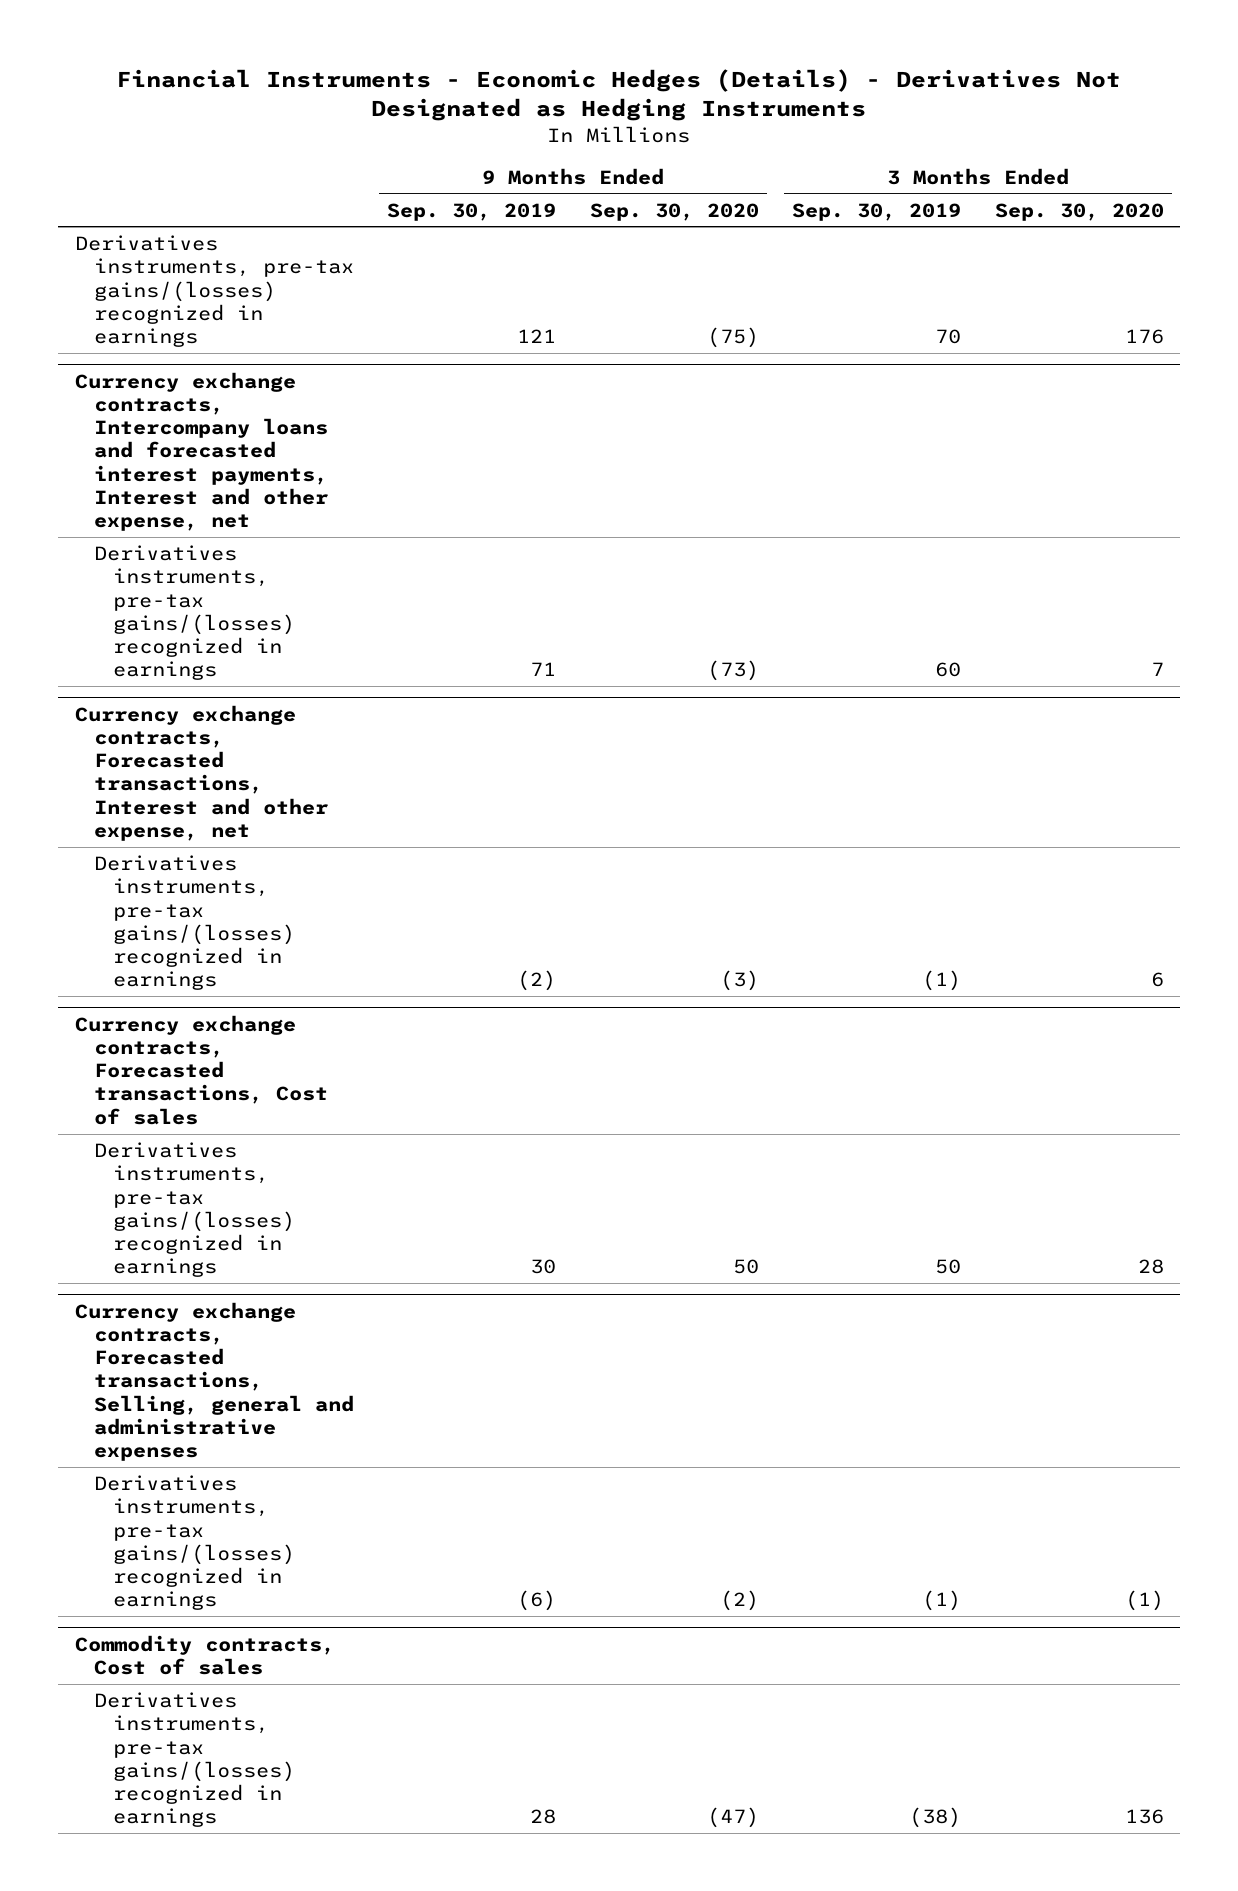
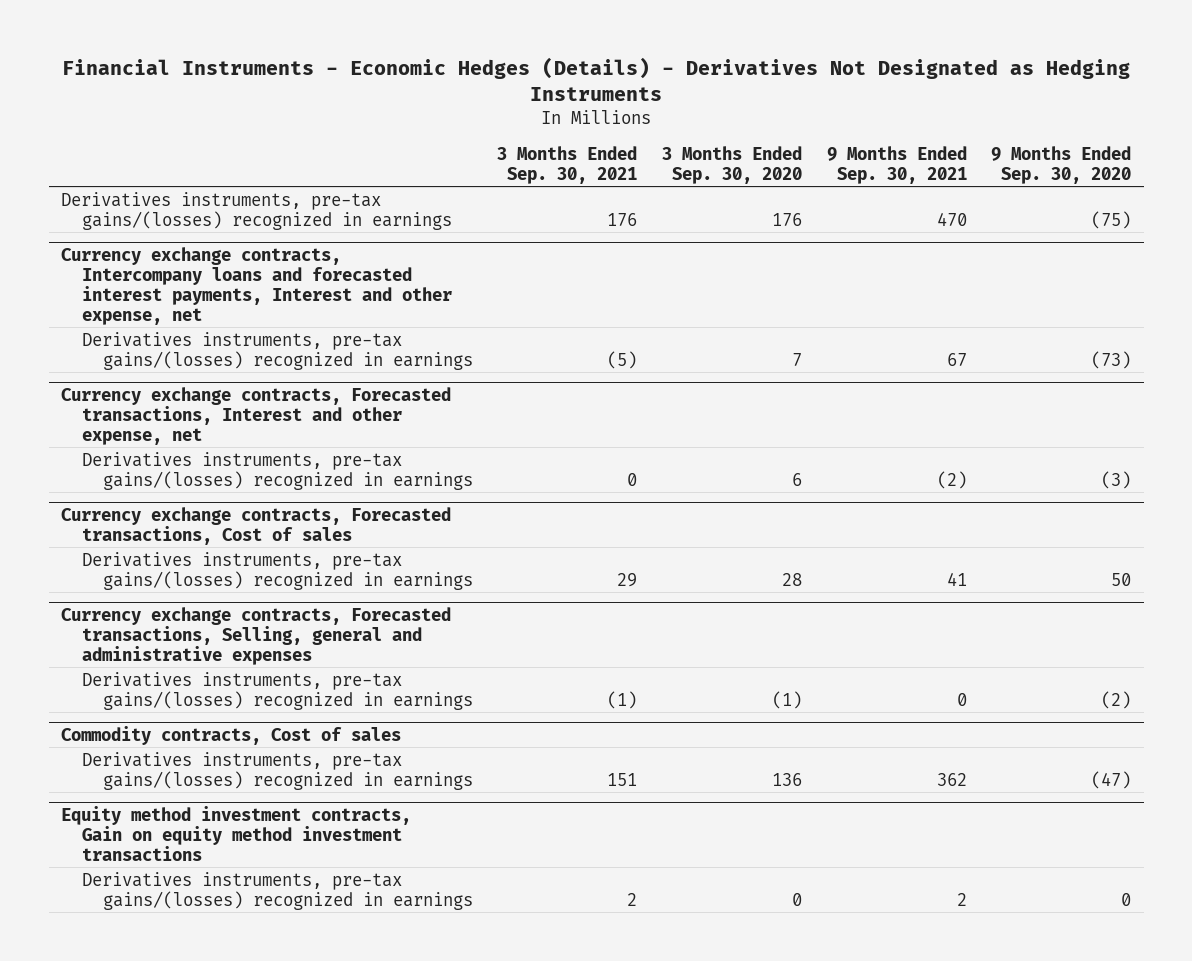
[387,202,557,221] Sep. 30, 2019 -> none
[792,202,962,221] Sep. 30, 2019 -> none
none -> [497,145,638,184] 3 Months Ended Sep. 30, 2021
none -> [826,145,967,184] 9 Months Ended Sep. 30, 2021
none -> [61,805,412,861] Equity method investment contracts, Gain on equity method investment transactions
none -> [81,871,473,910] Derivatives instruments, pre-tax gains/(losses) recognized in earnings

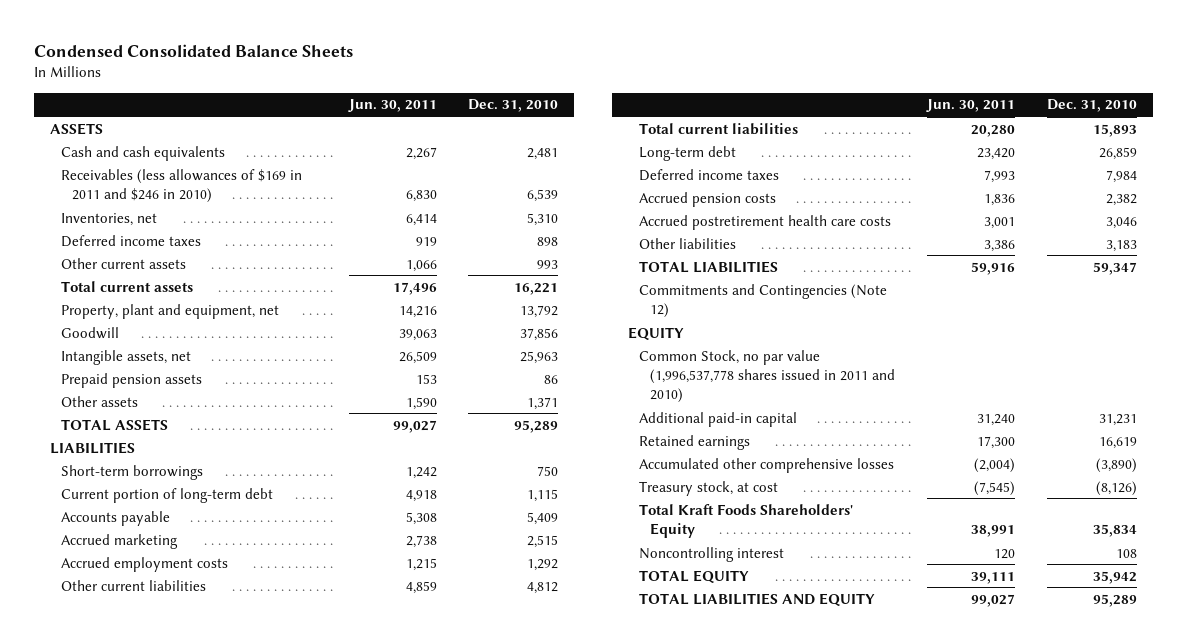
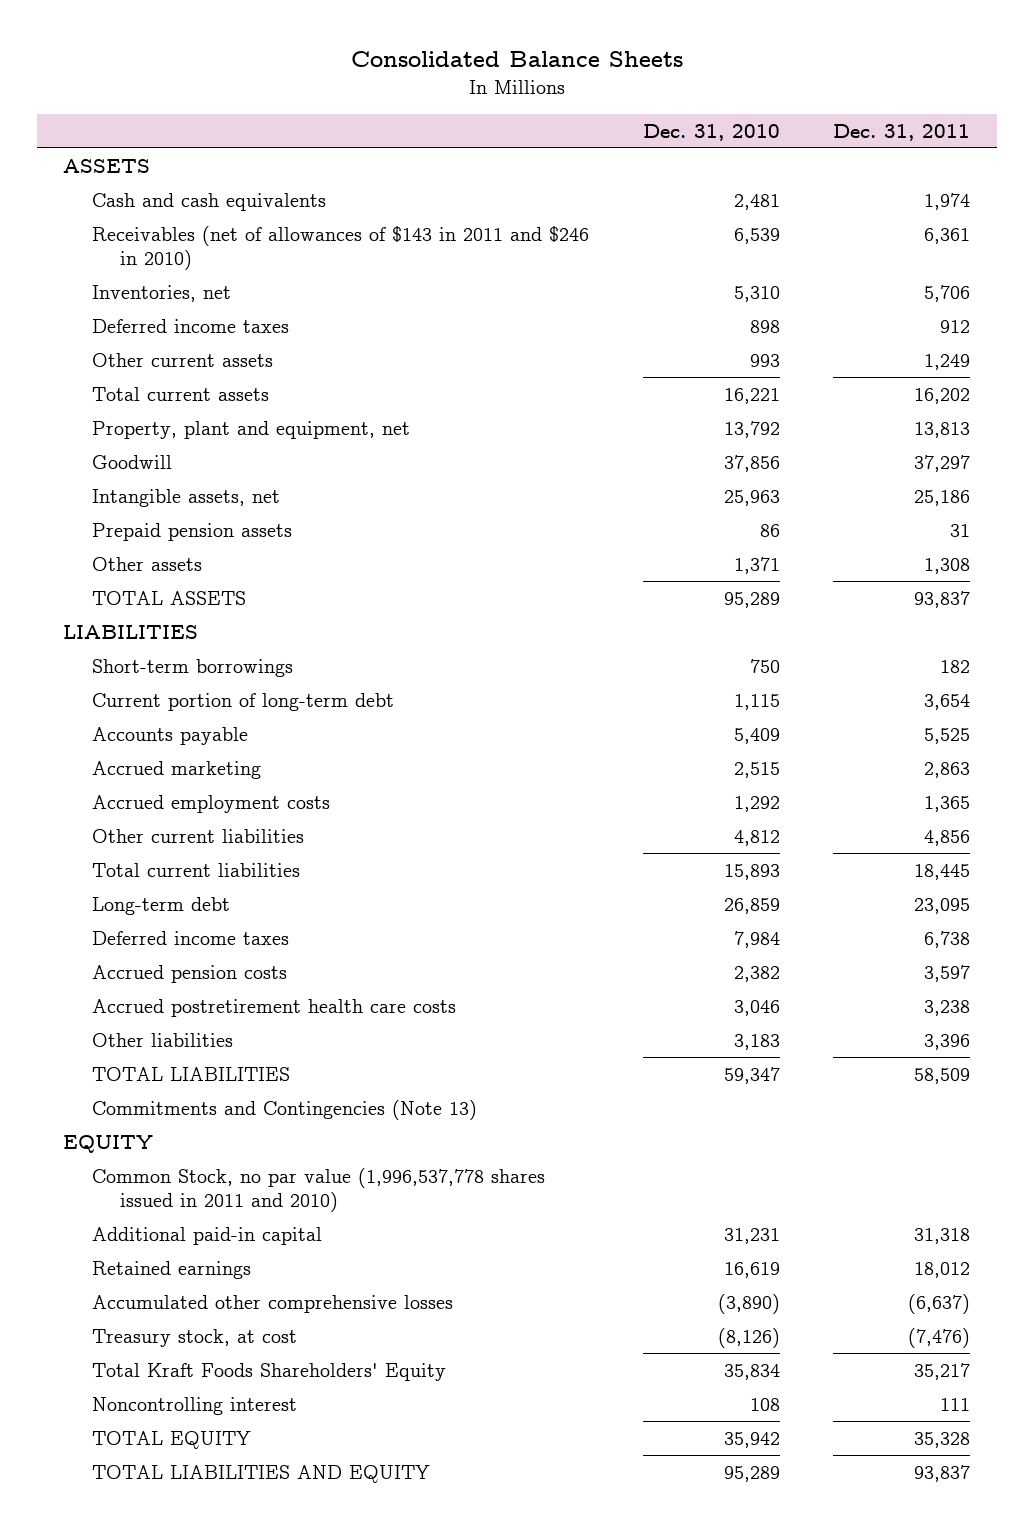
[33,44,353,58] Condensed Consolidated Balance Sheets -> [350,51,683,68] Consolidated Balance Sheets
[347,99,437,113] Jun. 30, 2011 -> none
none -> [833,123,971,141] Dec. 31, 2011
[60,168,302,203] Receivables (less allowances of $169 in 2011 and $246 in 2010) -> [91,225,589,270] Receivables (net of allowances of $143 in 2011 and $246 in 2010)
[638,283,887,318] Commitments and Contingencies (Note 12) -> [91,1099,477,1120] Commitments and Contingencies (Note 13)

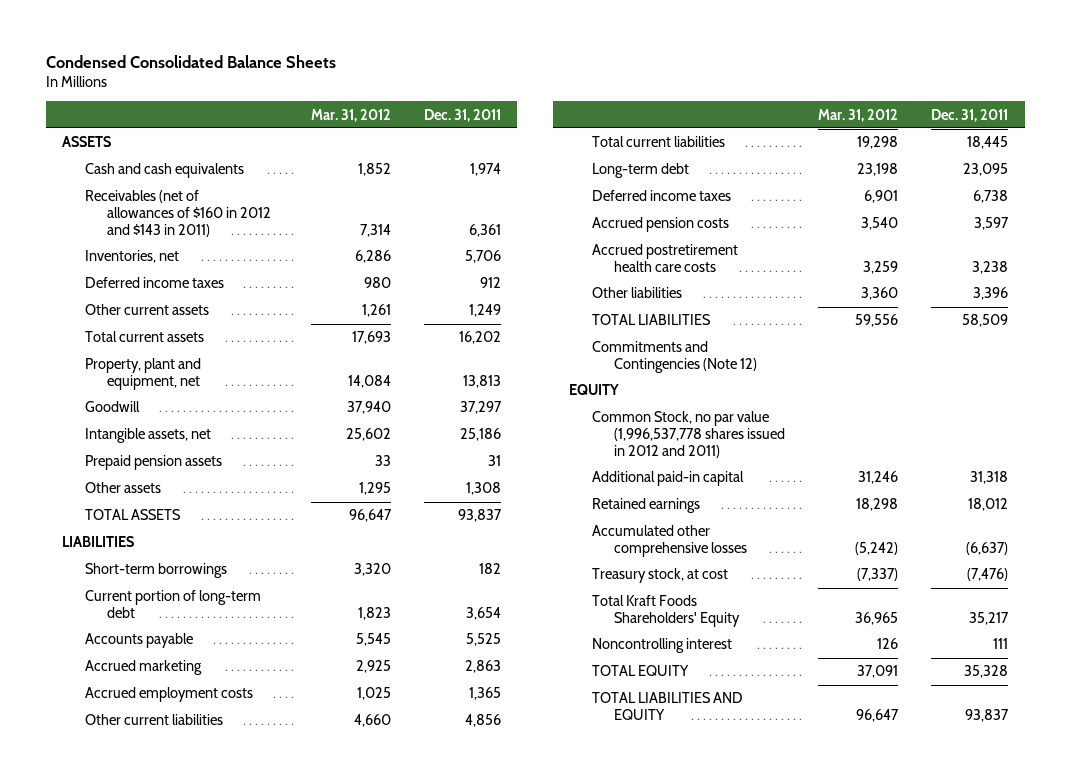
[350,51,683,68] Consolidated Balance Sheets -> [45,54,336,68] Condensed Consolidated Balance Sheets
[642,123,780,141] Dec. 31, 2010 -> none
none -> [310,108,391,122] Mar. 31, 2012
[91,225,589,270] Receivables (net of allowances of $143 in 2011 and $246 in 2010) -> [84,190,271,237] Receivables (net of allowances of $160 in 2012 and $143 in 2011)
[91,1099,477,1120] Commitments and Contingencies (Note 13) -> [591,341,758,374] Commitments and Contingencies (Note 12)
[91,1167,545,1212] Common Stock, no par value (1,996,537,778 shares issued in 2011 and 2010) -> [591,411,786,458] Common Stock, no par value (1,996,537,778 shares issued in 2012 and 2011)

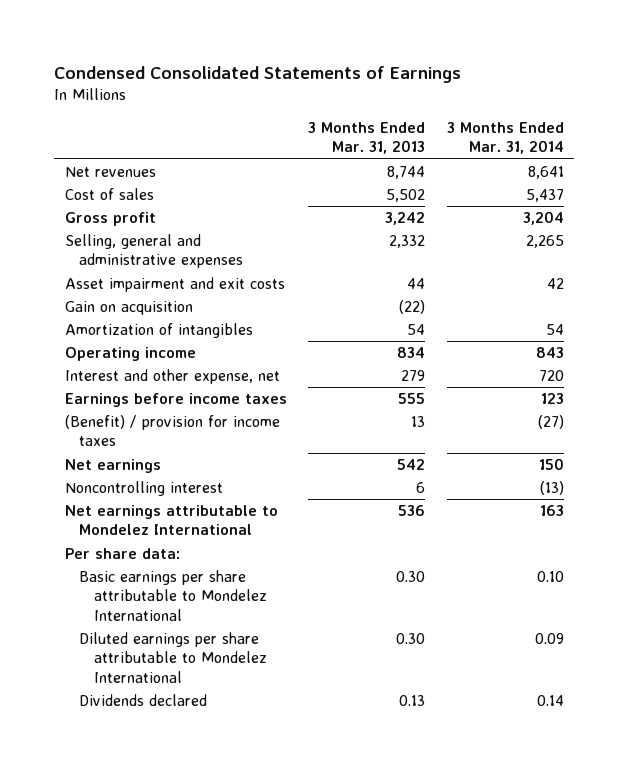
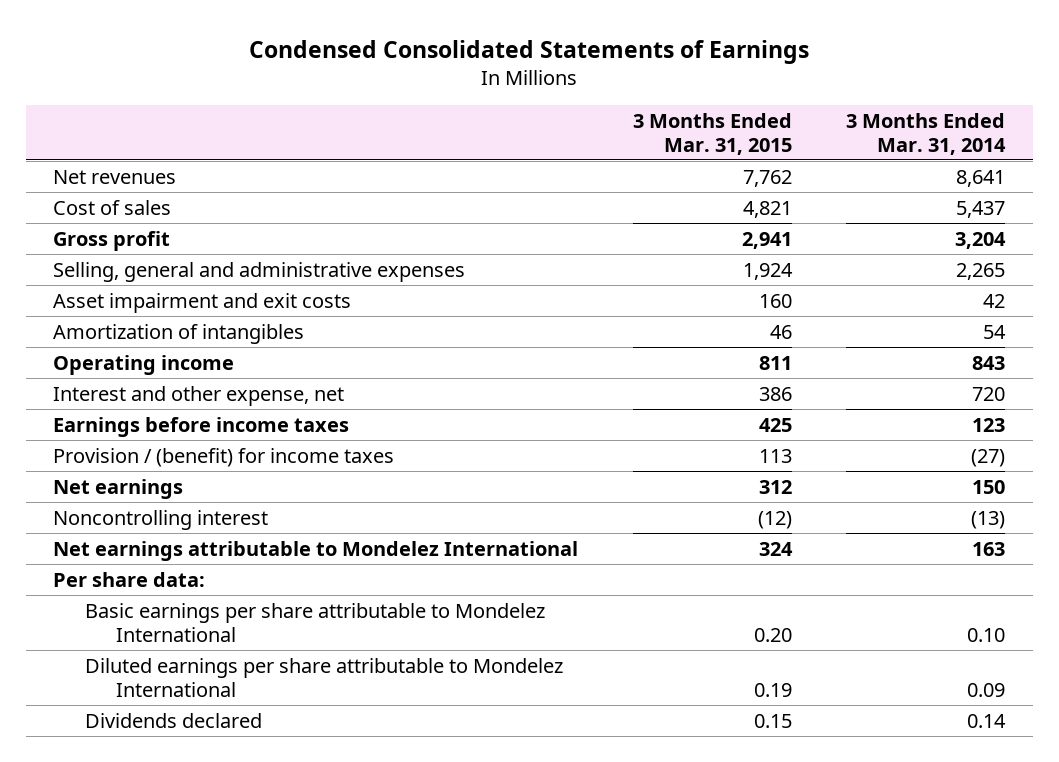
[308,121,426,155] 3 Months Ended Mar. 31, 2013 -> none
none -> [632,112,792,155] 3 Months Ended Mar. 31, 2015
[64,301,193,316] Gain on acquisition -> none
[64,415,280,447] (Benefit) / provision for income taxes -> [53,447,395,467] Provision / (benefit) for income taxes

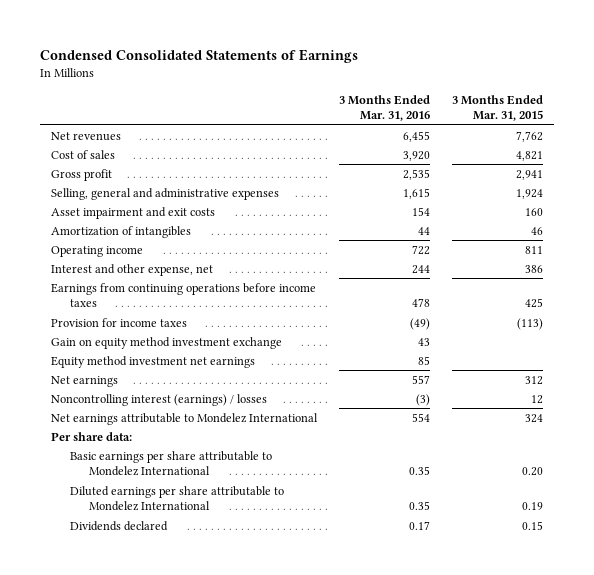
[846,112,1007,155] 3 Months Ended Mar. 31, 2014 -> none
none -> [339,94,431,122] 3 Months Ended Mar. 31, 2016
[53,416,350,437] Earnings before income taxes -> [51,282,317,308] Earnings from continuing operations before income taxes
[53,447,395,467] Provision / (benefit) for income taxes -> [51,317,188,327] Provision for income taxes
[758,448,792,463] 113 -> [516,317,543,330] (113)
none -> [51,336,283,349] Gain on equity method investment exchange
none -> [51,355,256,368] Equity method investment net earnings
[53,509,269,530] Noncontrolling interest -> [51,393,268,406] Noncontrolling interest (earnings) / losses
[757,510,792,529] (12) -> [530,394,543,404] 12

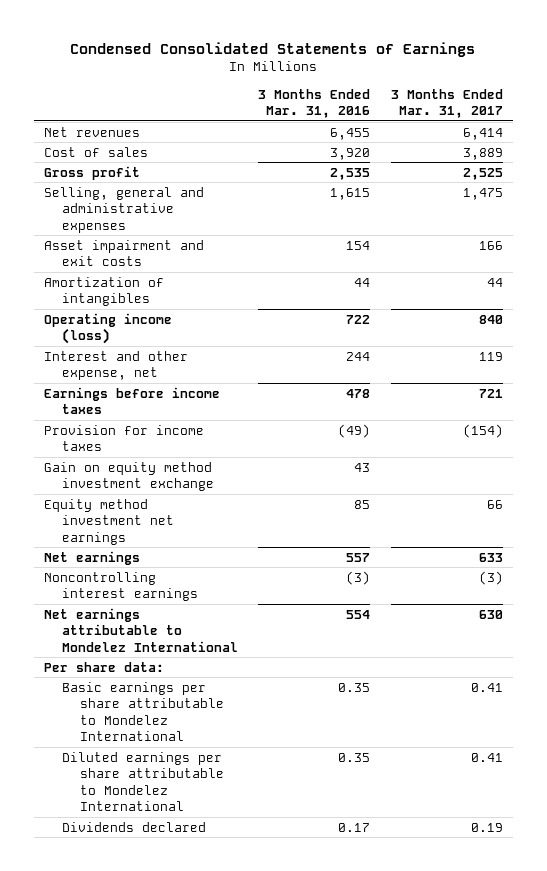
[451,94,543,122] 3 Months Ended Mar. 31, 2015 -> none
none -> [390,88,503,119] 3 Months Ended Mar. 31, 2017
[51,245,144,257] Operating income -> [43,312,172,345] Operating income (loss)
[51,282,317,308] Earnings from continuing operations before income taxes -> [43,386,220,415] Earnings before income taxes
[51,393,268,406] Noncontrolling interest (earnings) / losses -> [43,571,199,602] Noncontrolling interest earnings

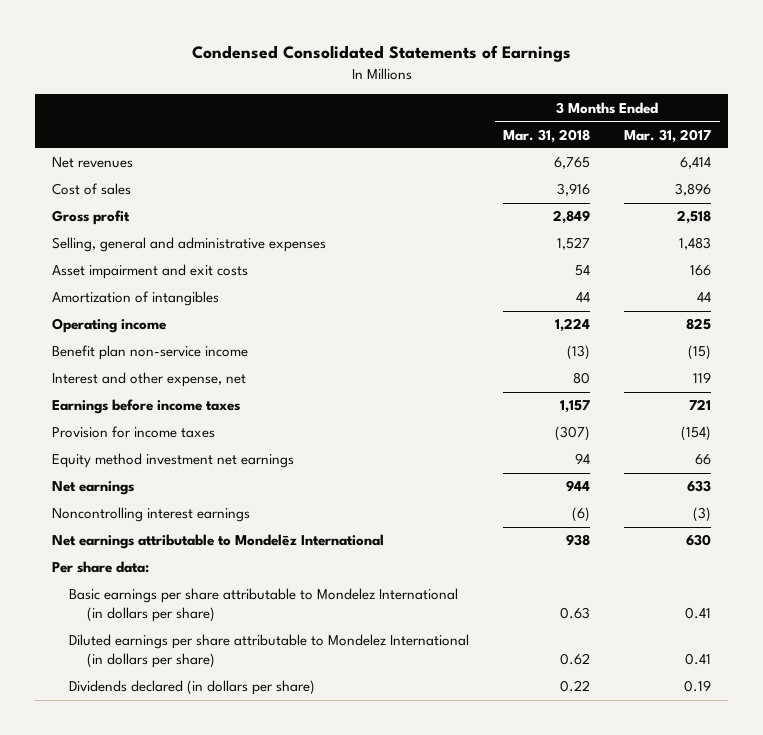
[258,88,371,119] 3 Months Ended Mar. 31, 2016 -> none
none -> [503,128,591,143] Mar. 31, 2018
[462,147,503,160] 3,889 -> [675,183,712,197] 3,896
[462,167,503,180] 2,525 -> [677,210,712,225] 2,518
[462,187,503,200] 1,475 -> [679,237,712,251] 1,483
[43,312,172,345] Operating income (loss) -> [51,318,166,334] Operating income
[478,314,503,324] 840 -> [686,318,712,331] 825
none -> [51,345,248,361] Benefit plan non-service income
[43,461,215,492] Gain on equity method investment exchange -> none
[43,607,239,652] Net earnings attributable to Mondelez International -> [51,534,384,550] Net earnings attributable to Mondelēz International
[62,681,225,742] Basic earnings per share attributable to Mondelez International -> [69,588,459,623] Basic earnings per share attributable to Mondelez International (in dollars per share)
[62,751,225,812] Diluted earnings per share attributable to Mondelez International -> [69,634,470,669] Diluted earnings per share attributable to Mondelez International (in dollars per share)
[62,821,207,832] Dividends declared -> [69,680,316,696] Dividends declared (in dollars per share)

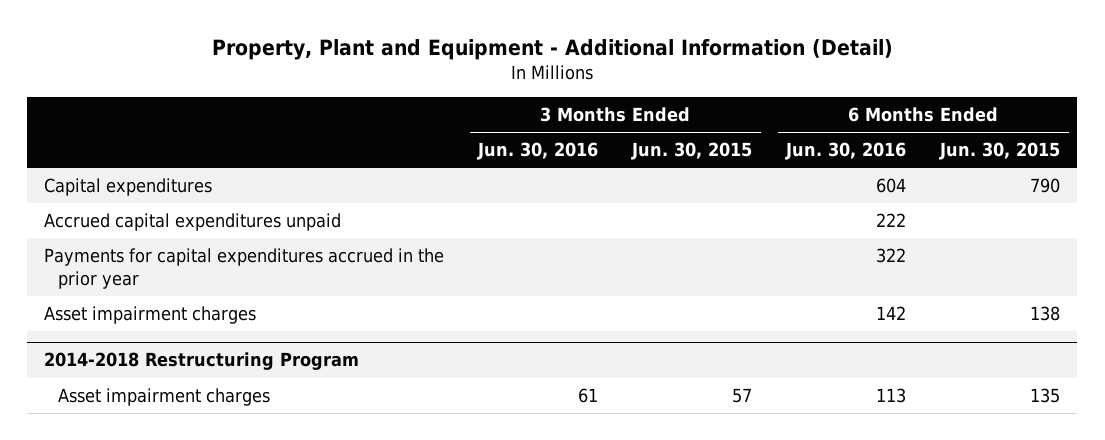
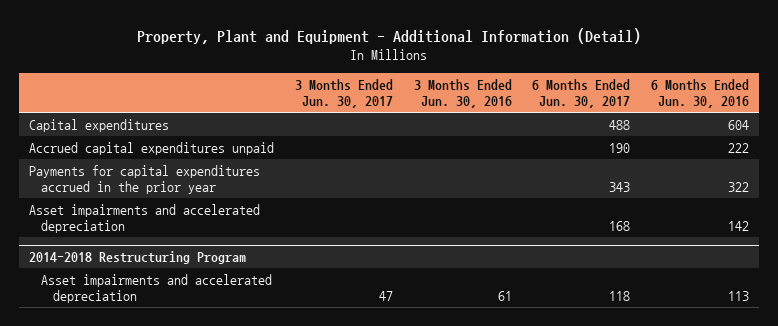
[631,142,753,161] Jun. 30, 2015 -> none
[939,142,1061,161] Jun. 30, 2015 -> none
none -> [295,78,394,108] 3 Months Ended Jun. 30, 2017
none -> [532,78,631,108] 6 Months Ended Jun. 30, 2017
[44,306,257,325] Asset impairment charges -> [29,203,261,233] Asset impairments and accelerated depreciation
[57,388,270,407] Asset impairment charges -> [41,273,273,303] Asset impairments and accelerated depreciation

